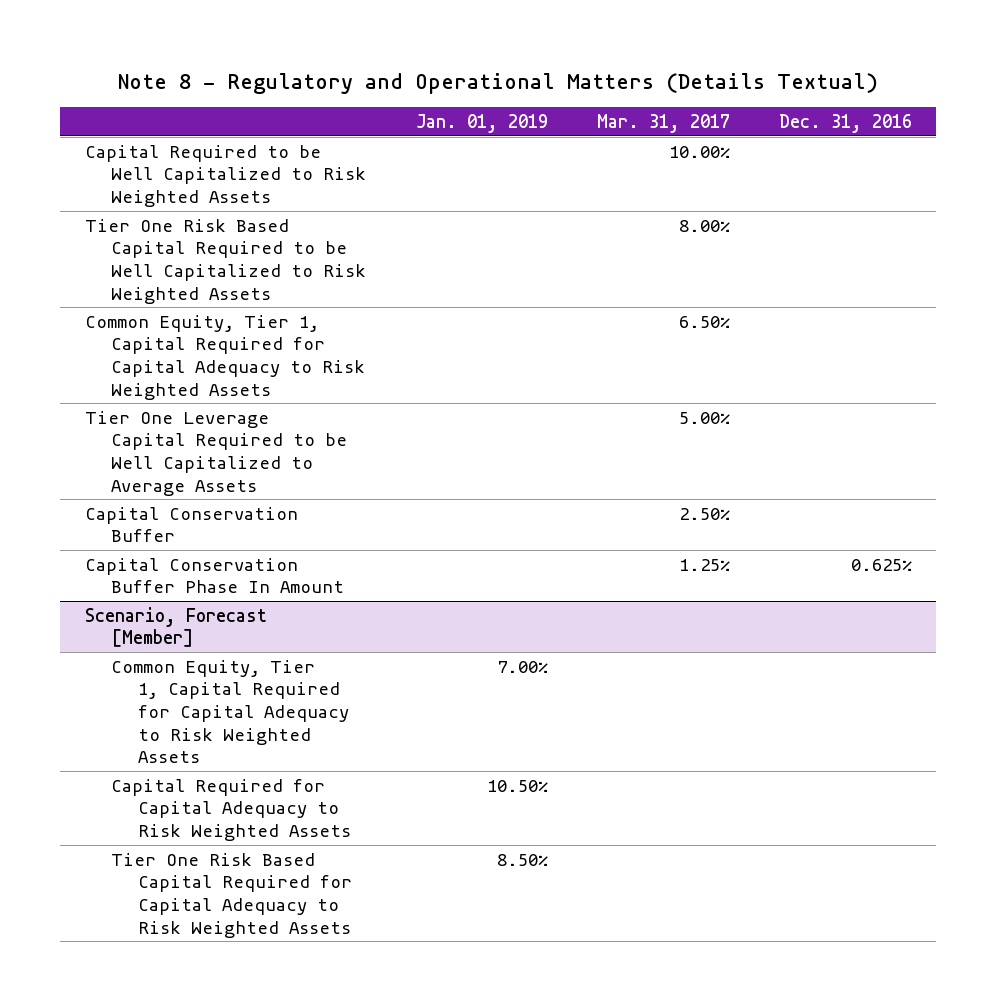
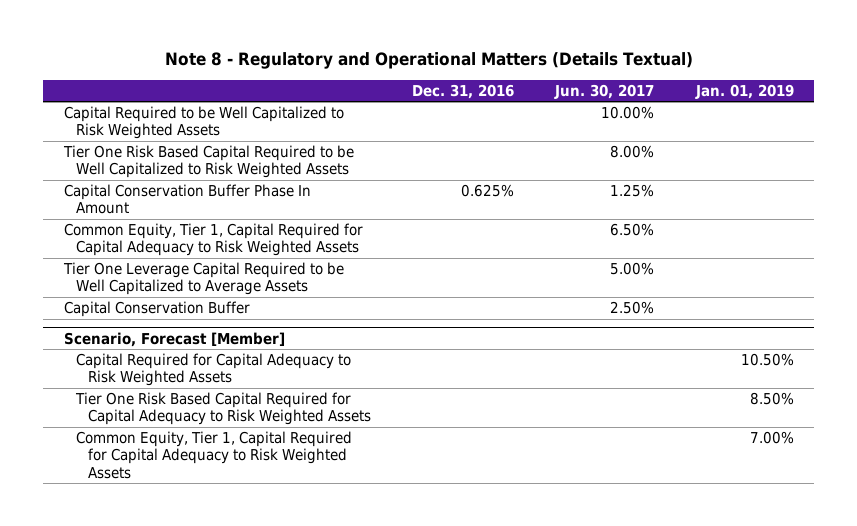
[596,113,730,133] Mar. 31, 2017 -> none
none -> [554,83,655,99] Jun. 30, 2017
[84,557,345,594] Capital Conservation Buffer Phase In Amount -> [63,184,311,215] Capital Conservation Buffer Phase In Amount
[111,659,350,764] Common Equity, Tier 1, Capital Required for Capital Adequacy to Risk Weighted Assets -> [75,431,352,479] Common Equity, Tier 1, Capital Required for Capital Adequacy to Risk Weighted Assets

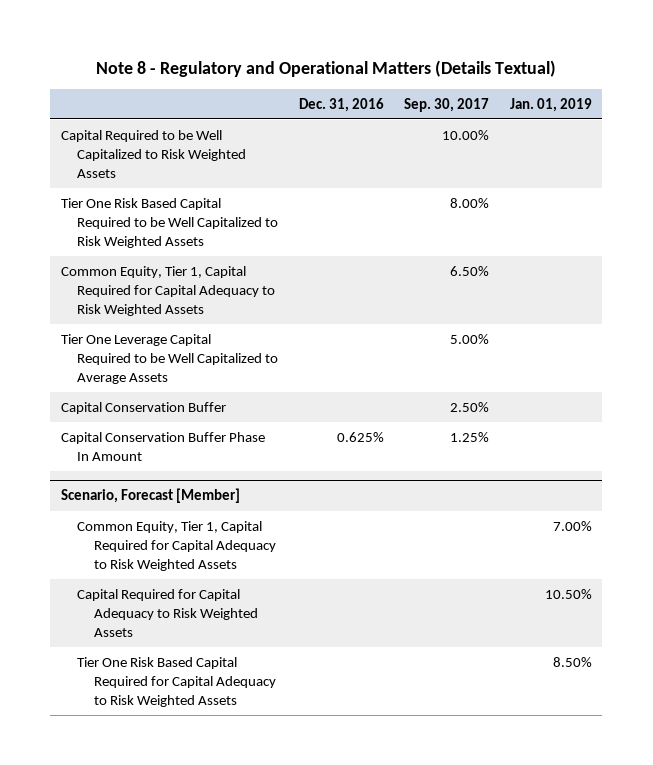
[554,83,655,99] Jun. 30, 2017 -> none
none -> [404,97,490,112] Sep. 30, 2017
[63,184,311,215] Capital Conservation Buffer Phase In Amount -> [60,431,265,461] Capital Conservation Buffer Phase In Amount
[75,431,352,479] Common Equity, Tier 1, Capital Required for Capital Adequacy to Risk Weighted Assets -> [77,520,276,571] Common Equity, Tier 1, Capital Required for Capital Adequacy to Risk Weighted Assets

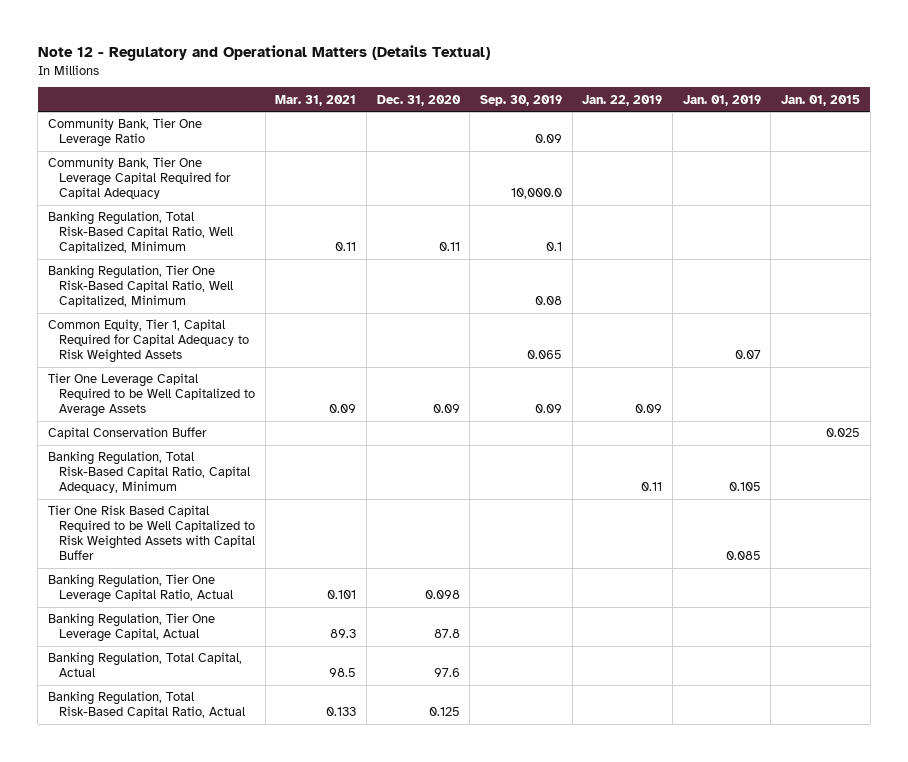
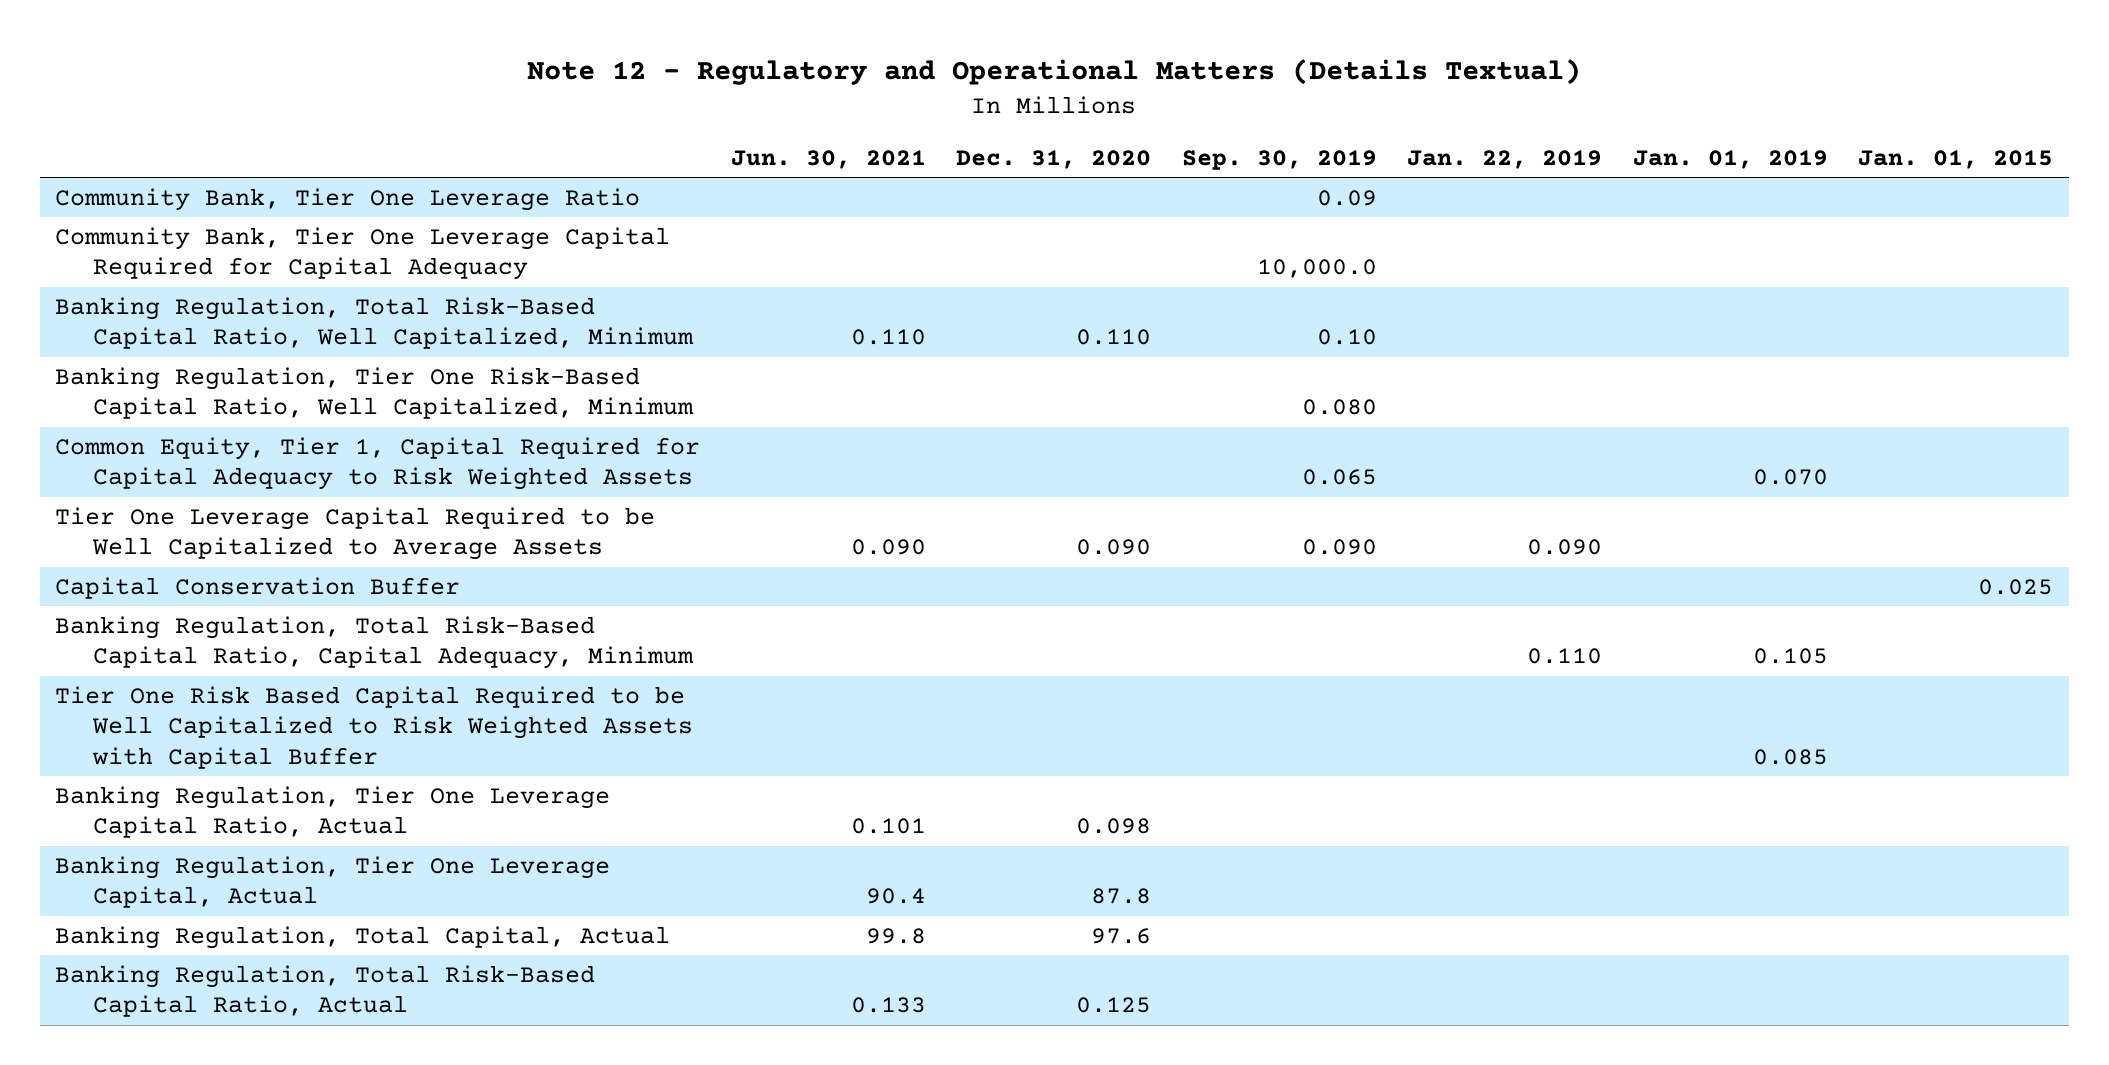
[275,94,357,106] Mar. 31, 2021 -> none
none -> [730,149,926,169] Jun. 30, 2021
[438,242,460,252] 0.11 -> [1076,329,1152,346] 0.110
[546,242,563,252] 0.1 -> [1316,329,1377,346] 0.10
[535,296,563,306] 0.08 -> [1301,399,1377,416] 0.080
[734,350,761,360] 0.07 -> [1752,469,1828,486] 0.070
[432,404,460,414] 0.09 -> [1076,539,1152,556] 0.090
[535,404,563,414] 0.09 -> [1301,539,1377,556] 0.090
[635,404,663,414] 0.09 -> [1527,539,1603,556] 0.090
[641,482,663,492] 0.11 -> [1527,648,1603,665] 0.110

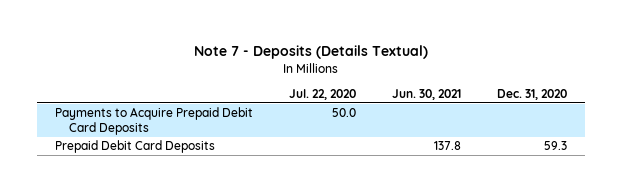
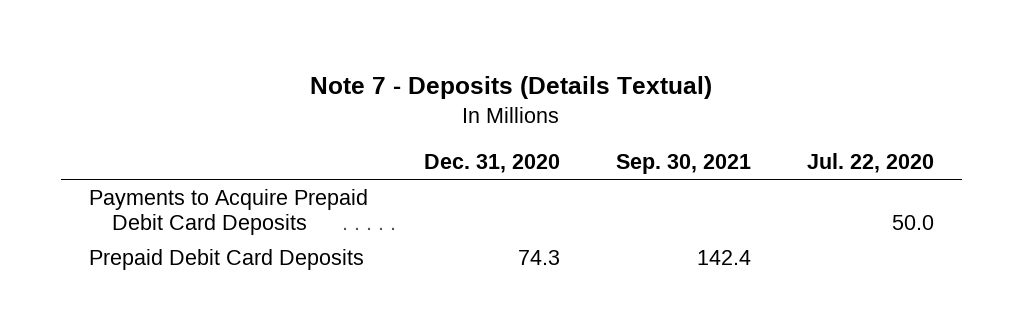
[392,89,462,101] Jun. 30, 2021 -> none
none -> [615,154,751,175] Sep. 30, 2021
[544,141,568,151] 59.3 -> [517,249,560,265] 74.3

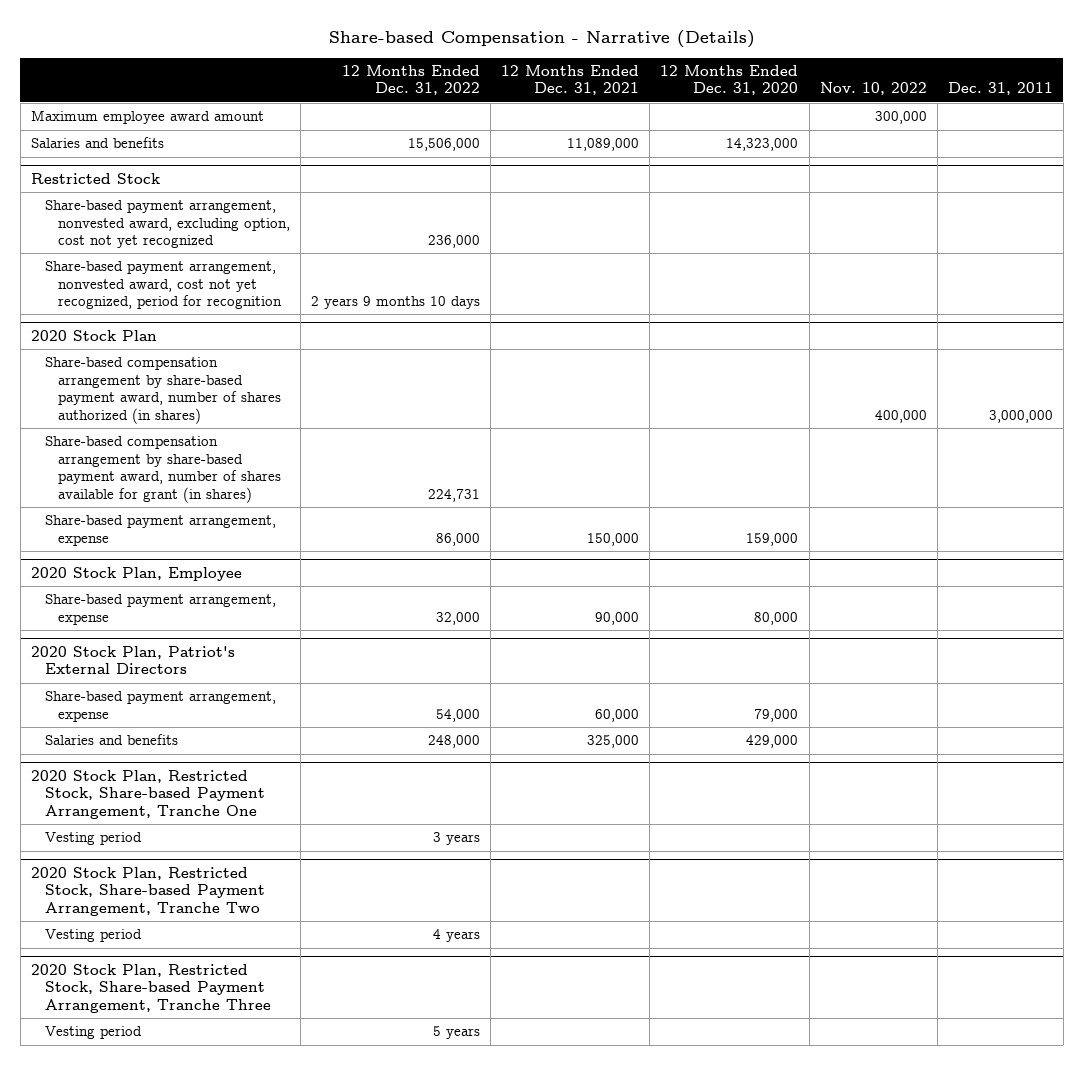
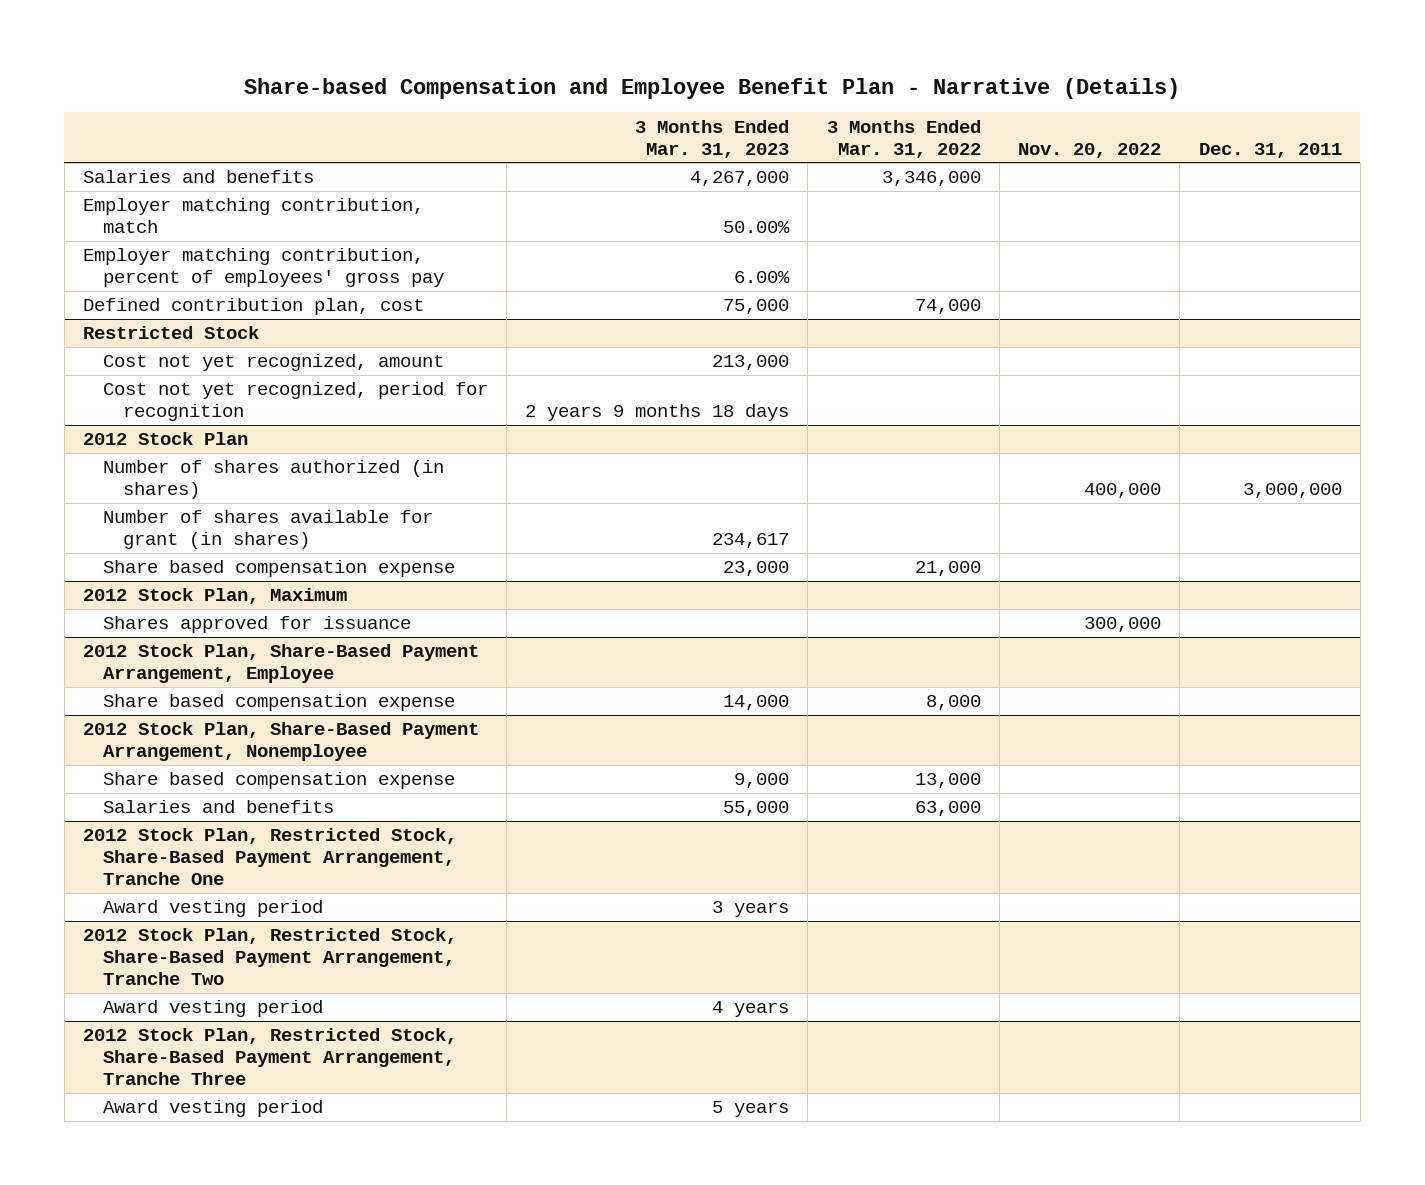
[328,30,755,49] Share-based Compensation - Narrative (Details) -> [244,77,1181,99] Share-based Compensation and Employee Benefit Plan - Narrative (Details)
[342,64,481,96] 12 Months Ended Dec. 31, 2022 -> none
[501,64,640,96] 12 Months Ended Dec. 31, 2021 -> none
[660,64,799,96] 12 Months Ended Dec. 31, 2020 -> none
[819,82,927,96] Nov. 10, 2022 -> none
none -> [635,119,790,158] 3 Months Ended Mar. 31, 2023
none -> [826,119,981,158] 3 Months Ended Mar. 31, 2022
none -> [1018,142,1162,158] Nov. 20, 2022
[30,110,264,125] Maximum employee award amount -> none
none -> [82,198,424,234] Employer matching contribution, match
none -> [82,248,444,288] Employer matching contribution, percent of employees' gross pay
none -> [82,298,424,316] Defined contribution plan, cost
[30,330,157,342] 2020 Stock Plan -> none
[44,357,282,424] Share-based compensation arrangement by share-based payment award, number of shares authorized (in shares) -> none
[44,436,282,503] Share-based compensation arrangement by share-based payment award, number of shares available for grant (in shares) -> none
[44,515,276,546] Share-based payment arrangement, expense -> none
[30,567,242,582] 2020 Stock Plan, Employee -> none
[44,594,276,625] Share-based payment arrangement, expense -> none
[30,646,235,675] 2020 Stock Plan, Patriot's External Directors -> none
[44,691,276,722] Share-based payment arrangement, expense -> none
[44,734,178,746] Salaries and benefits -> none
[44,200,291,249] Share-based payment arrangement, nonvested award, excluding option, cost not yet recognized -> [102,354,444,372] Cost not yet recognized, amount
[44,261,283,310] Share-based payment arrangement, nonvested award, cost not yet recognized, period for recognition -> [102,382,488,422] Cost not yet recognized, period for recognition
none -> [82,432,248,446] 2012 Stock Plan
none -> [102,460,444,500] Number of shares authorized (in shares)
none -> [102,510,433,550] Number of shares available for grant (in shares)
none -> [102,560,455,578] Share based compensation expense
none -> [82,588,347,605] 2012 Stock Plan, Maximum
none -> [102,616,411,634] Shares approved for issuance
none -> [82,644,479,684] 2012 Stock Plan, Share-Based Payment Arrangement, Employee
none -> [102,694,455,712] Share based compensation expense
none -> [82,722,479,762] 2012 Stock Plan, Share-Based Payment Arrangement, Nonemployee
none -> [102,772,455,790] Share based compensation expense
none -> [102,800,334,814] Salaries and benefits
[30,770,265,819] 2020 Stock Plan, Restricted Stock, Share-based Payment Arrangement, Tranche One -> [82,828,457,886] 2012 Stock Plan, Restricted Stock, Share-Based Payment Arrangement, Tranche One
[44,832,142,846] Vesting period -> [102,900,323,918] Award vesting period
[30,867,265,916] 2020 Stock Plan, Restricted Stock, Share-based Payment Arrangement, Tranche Two -> [82,928,457,986] 2012 Stock Plan, Restricted Stock, Share-Based Payment Arrangement, Tranche Two
[44,929,142,943] Vesting period -> [102,1000,323,1018] Award vesting period
[30,964,271,1013] 2020 Stock Plan, Restricted Stock, Share-based Payment Arrangement, Tranche Three -> [82,1028,457,1086] 2012 Stock Plan, Restricted Stock, Share-Based Payment Arrangement, Tranche Three
[44,1026,142,1040] Vesting period -> [102,1100,323,1118] Award vesting period

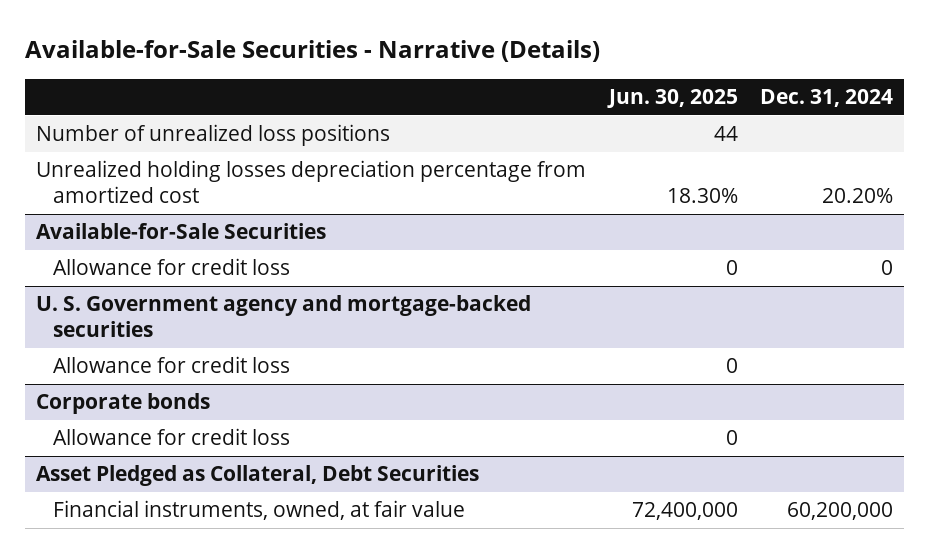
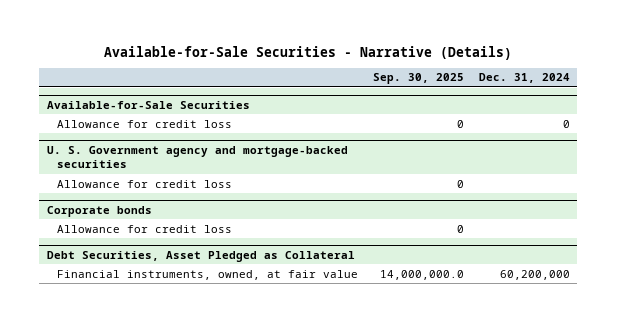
[606,89,738,109] Jun. 30, 2025 -> none
none -> [372,73,464,85] Sep. 30, 2025
[36,124,391,147] Number of unrealized loss positions -> none
[36,160,587,204] Unrealized holding losses depreciation percentage from amortized cost -> none
[36,465,480,487] Asset Pledged as Collateral, Debt Securities -> [46,250,355,262] Debt Securities, Asset Pledged as Collateral

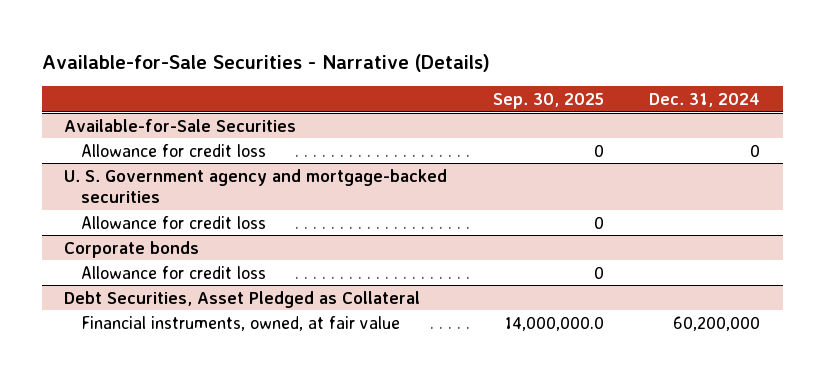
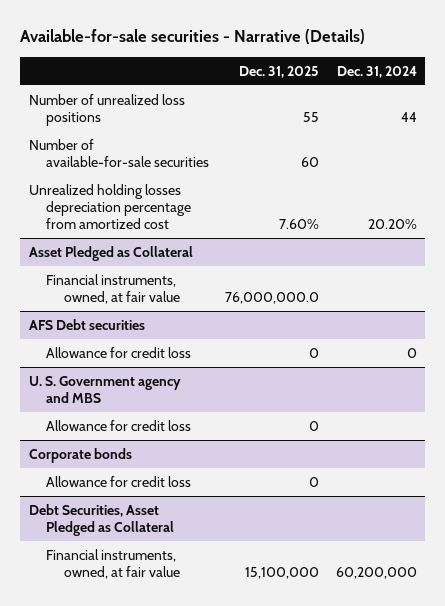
[41,53,490,72] Available-for-Sale Securities - Narrative (Details) -> [20,29,366,45] Available-for-sale securities - Narrative (Details)
[492,93,604,110] Sep. 30, 2025 -> none
none -> [239,65,320,78] Dec. 31, 2025
none -> [28,93,185,126] Number of unrealized loss positions
none -> [28,138,210,167] Number of available-for-sale securities
none -> [28,183,192,230] Unrealized holding losses depreciation percentage from amortized cost
none -> [28,245,193,261] Asset Pledged as Collateral
none -> [46,273,180,304] Financial instruments, owned, at fair value
[64,118,297,132] Available-for-Sale Securities -> [28,318,145,330] AFS Debt securities
[64,168,448,203] U. S. Government agency and mortgage-backed securities -> [28,375,181,403] U. S. Government agency and MBS

